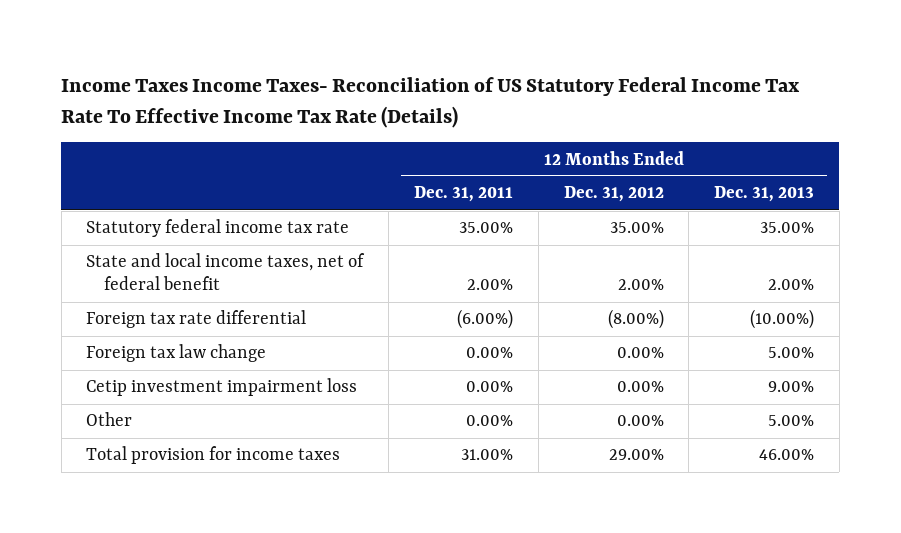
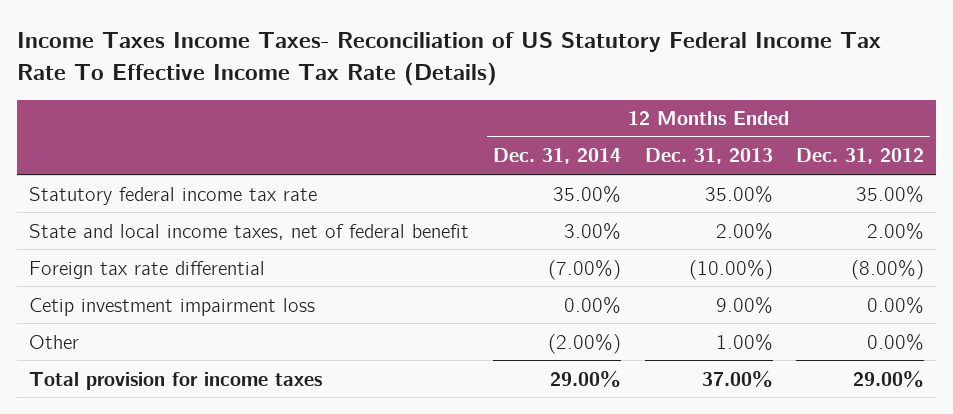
[414,186,514,203] Dec. 31, 2011 -> none
none -> [492,148,621,165] Dec. 31, 2014
[86,344,267,363] Foreign tax law change -> none
[768,415,815,427] 5.00% -> [715,333,773,351] 1.00%
[759,449,815,461] 46.00% -> [701,370,773,387] 37.00%

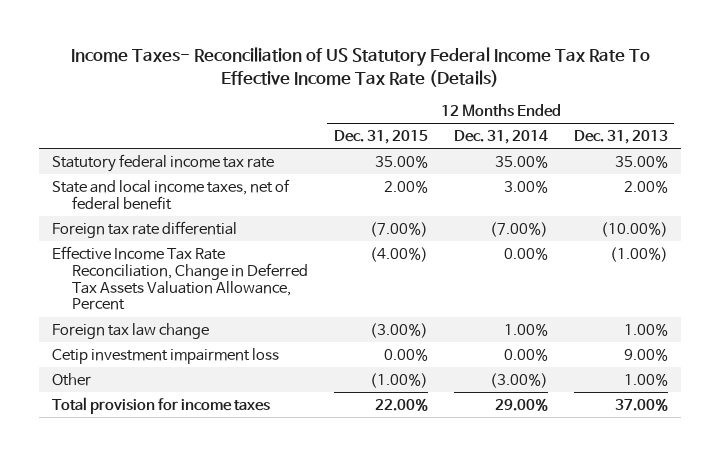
[17,32,882,86] Income Taxes Income Taxes- Reconciliation of US Statutory Federal Income Tax Rate To Effective Income Tax Rate (Details) -> [70,47,650,87] Income Taxes- Reconciliation of US Statutory Federal Income Tax Rate To Effective Income Tax Rate (Details)
[796,148,925,165] Dec. 31, 2012 -> none
none -> [333,129,428,144] Dec. 31, 2015
none -> [51,245,308,311] Effective Income Tax Rate Reconciliation, Change in Deferred Tax Assets Valuation Allowance, Percent
none -> [51,322,209,339] Foreign tax law change
[547,333,621,354] (2.00%) -> [489,372,548,388] (3.00%)

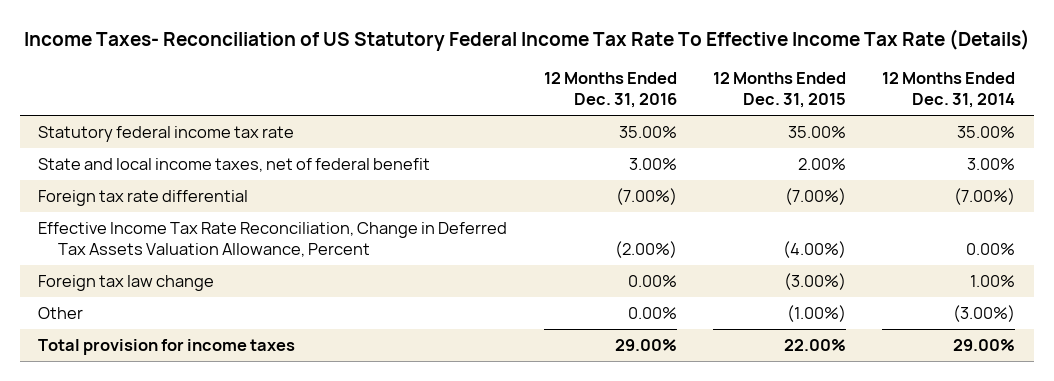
[573,129,668,144] Dec. 31, 2013 -> none
none -> [543,72,677,109] 12 Months Ended Dec. 31, 2016
[51,347,279,364] Cetip investment impairment loss -> none

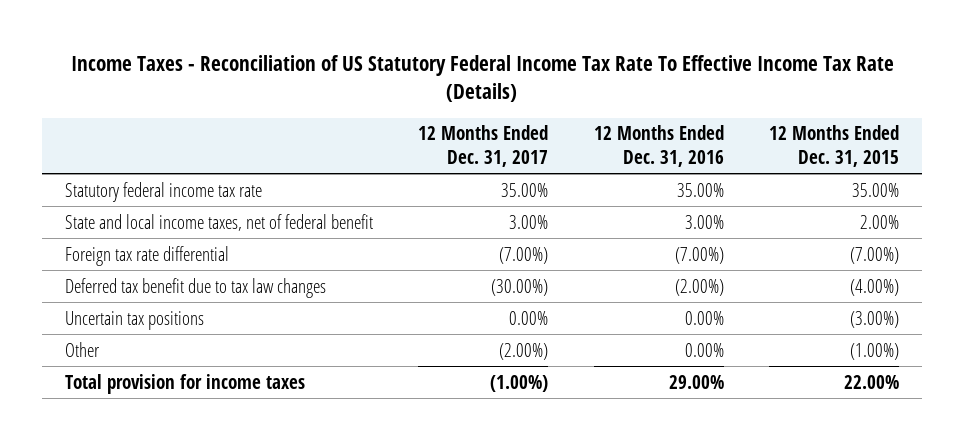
[23,28,1030,51] Income Taxes- Reconciliation of US Statutory Federal Income Tax Rate To Effective Income Tax Rate (Details) -> [71,54,895,103] Income Taxes - Reconciliation of US Statutory Federal Income Tax Rate To Effective Income Tax Rate (Details)
[882,72,1016,109] 12 Months Ended Dec. 31, 2014 -> none
none -> [418,125,549,167] 12 Months Ended Dec. 31, 2017
[38,221,508,257] Effective Income Tax Rate Reconciliation, Change in Deferred Tax Assets Valuation Allowance, Percent -> [64,277,326,298] Deferred tax benefit due to tax law changes
[38,274,215,291] Foreign tax law change -> [64,310,204,330] Uncertain tax positions

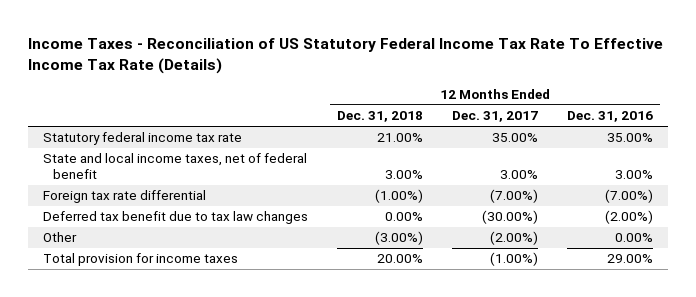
[769,125,900,167] 12 Months Ended Dec. 31, 2015 -> none
none -> [336,111,423,123] Dec. 31, 2018
[64,310,204,330] Uncertain tax positions -> none

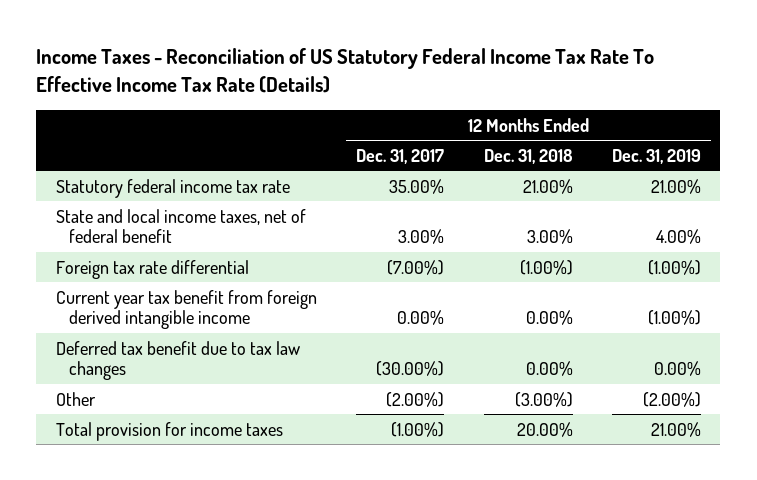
[567,111,654,123] Dec. 31, 2016 -> none
none -> [611,148,701,164] Dec. 31, 2019
none -> [56,289,318,330] Current year tax benefit from foreign derived intangible income

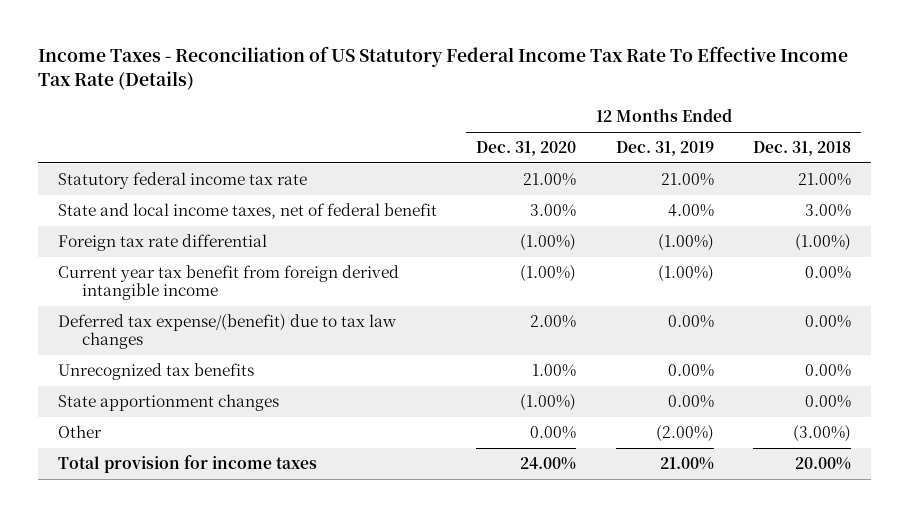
[356,148,445,164] Dec. 31, 2017 -> none
none -> [476,141,577,157] Dec. 31, 2020
[56,340,301,381] Deferred tax benefit due to tax law changes -> [57,313,396,350] Deferred tax expense/(benefit) due to tax law changes
none -> [57,362,254,380] Unrecognized tax benefits
none -> [57,393,279,411] State apportionment changes

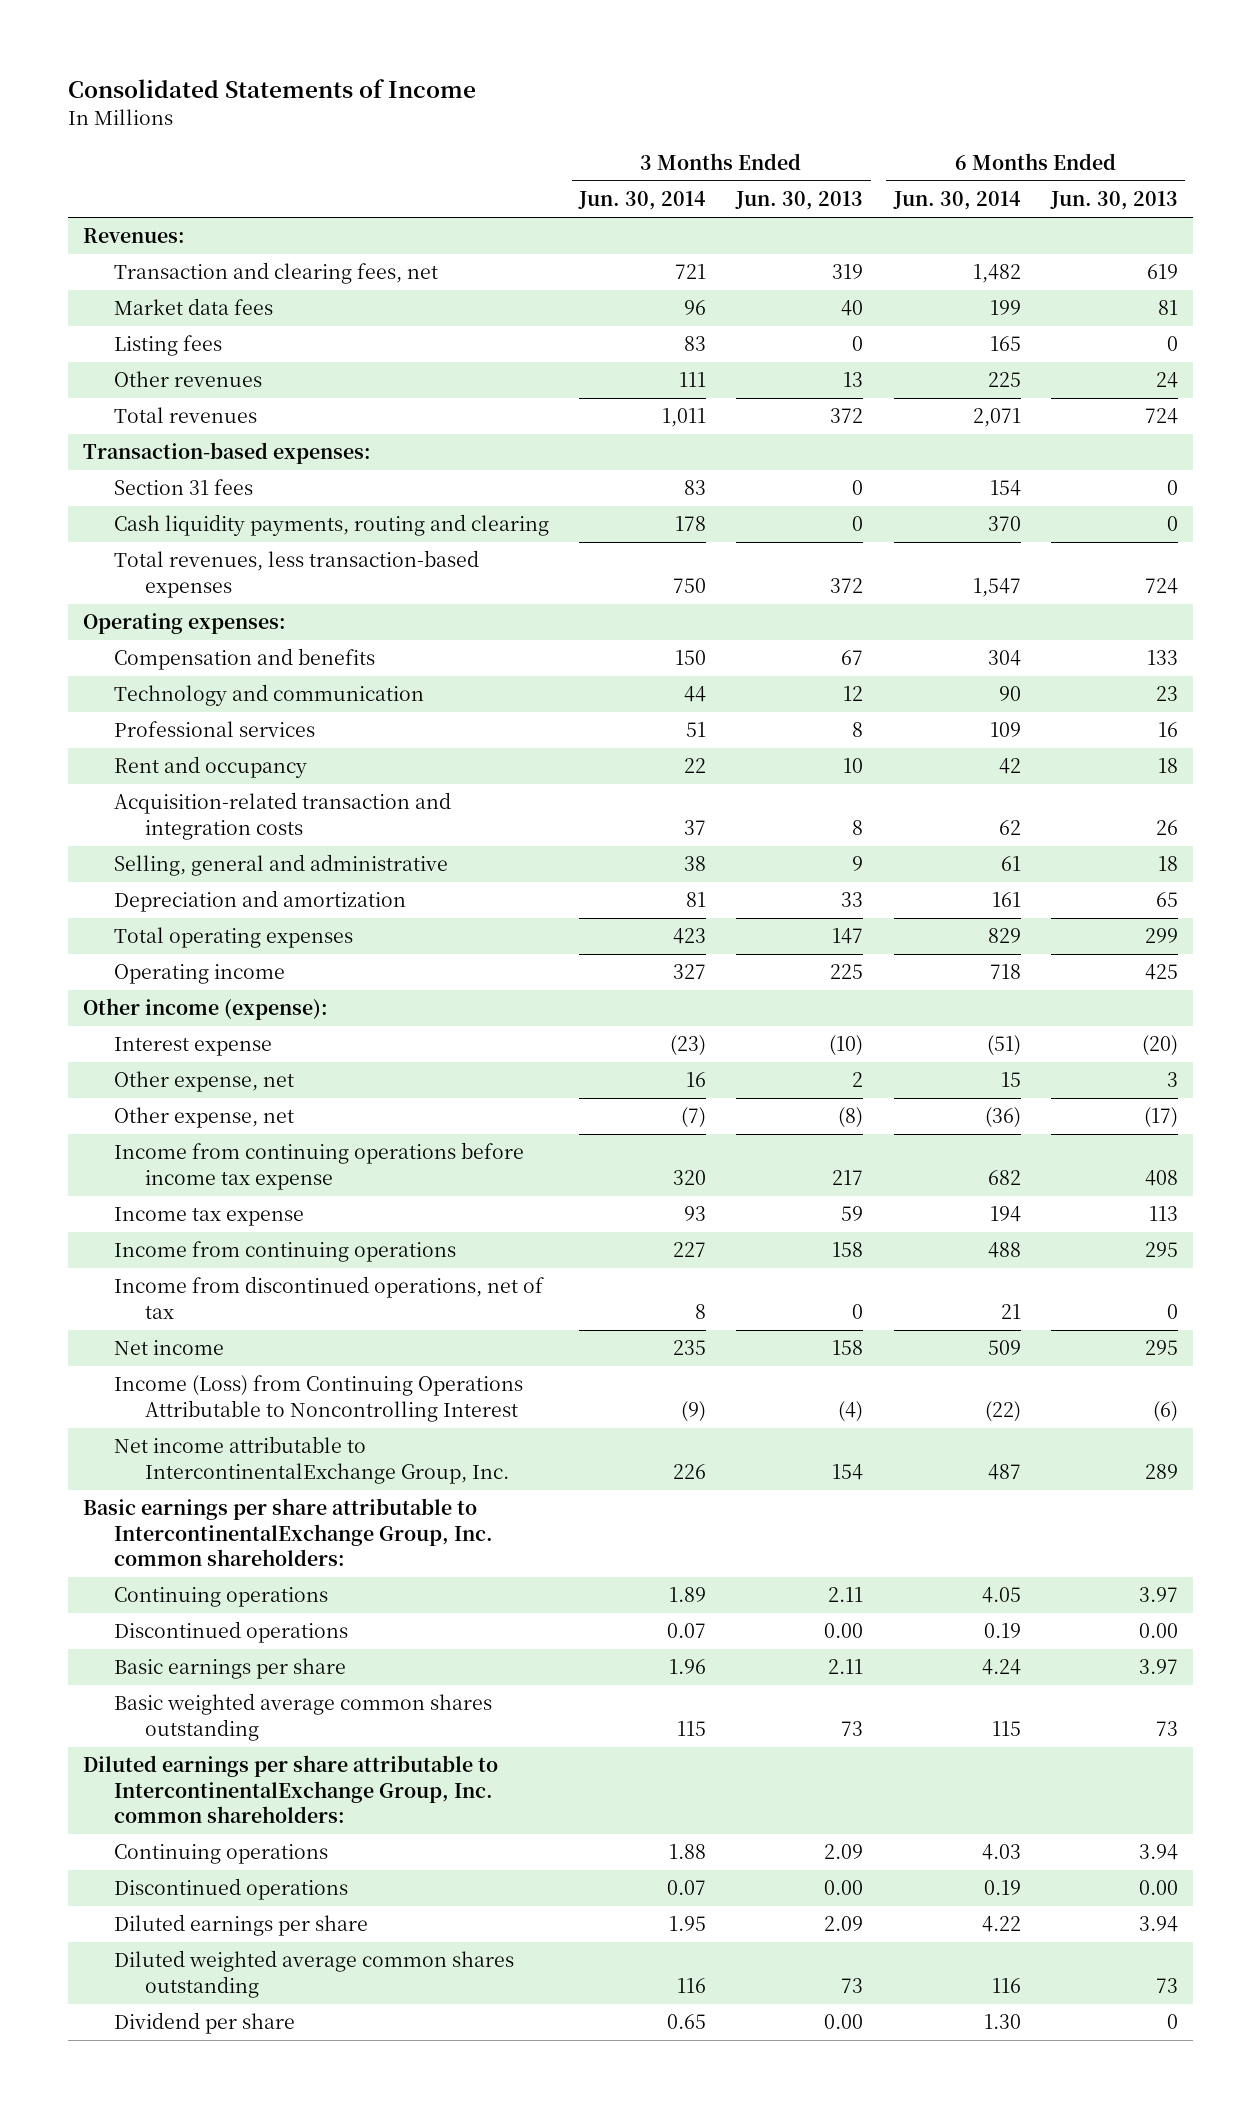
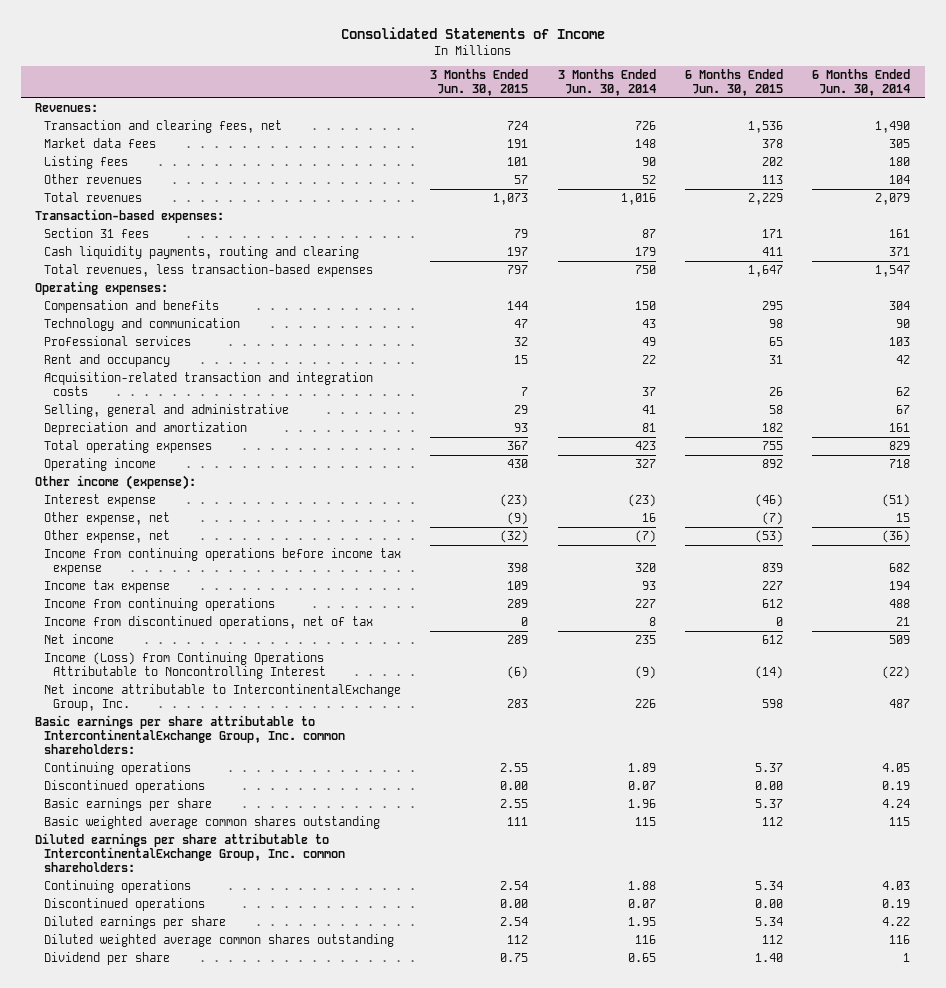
[735,191,864,211] Jun. 30, 2013 -> none
[1049,191,1178,211] Jun. 30, 2013 -> none
none -> [430,69,529,97] 3 Months Ended Jun. 30, 2015
none -> [684,69,783,97] 6 Months Ended Jun. 30, 2015
[675,264,707,280] 721 -> [634,120,656,130] 726
[972,264,1021,284] 1,482 -> [875,120,911,133] 1,490
[684,300,707,316] 96 -> [634,138,656,148] 148
[989,300,1021,316] 199 -> [889,138,911,148] 305
[684,336,707,352] 83 -> [641,156,656,166] 90
[989,336,1021,352] 165 -> [889,156,911,166] 180
[679,372,707,388] 111 -> [641,174,656,184] 52
[987,372,1021,388] 225 -> [889,174,911,184] 104
[662,408,707,428] 1,011 -> [620,192,656,205] 1,016
[972,408,1021,428] 2,071 -> [875,192,911,205] 2,079
[684,480,707,496] 83 -> [641,228,656,238] 87
[989,480,1021,497] 154 -> [889,228,911,238] 161
[675,516,707,532] 178 -> [634,246,656,256] 179
[987,516,1021,532] 370 -> [889,246,911,256] 371
[684,686,707,703] 44 -> [641,318,656,328] 43
[686,722,707,738] 51 -> [641,336,656,346] 49
[989,722,1021,738] 109 -> [889,336,911,346] 103
[684,856,707,872] 38 -> [641,404,656,414] 41
[1000,856,1021,872] 61 -> [896,404,911,414] 67
[983,2014,1021,2030] 1.30 -> [903,952,911,962] 1

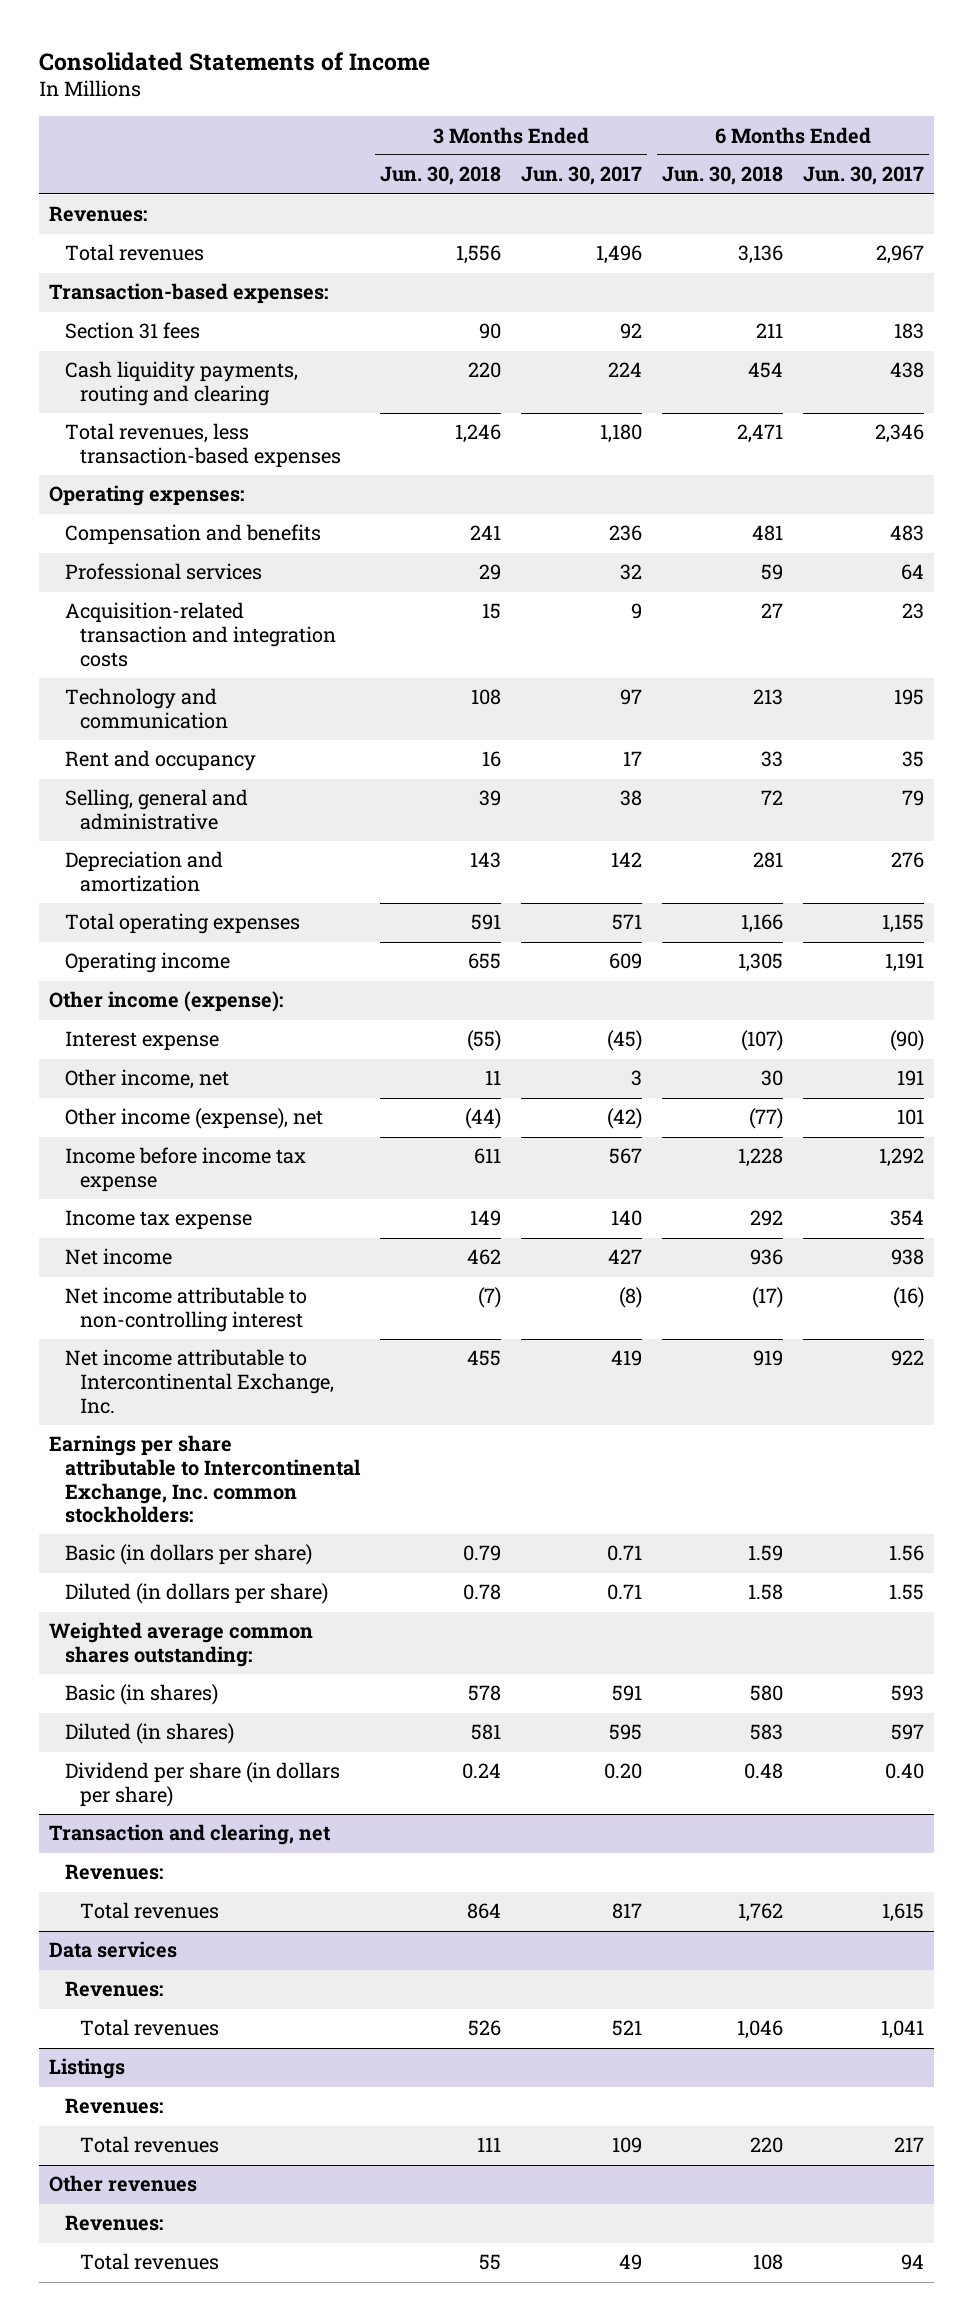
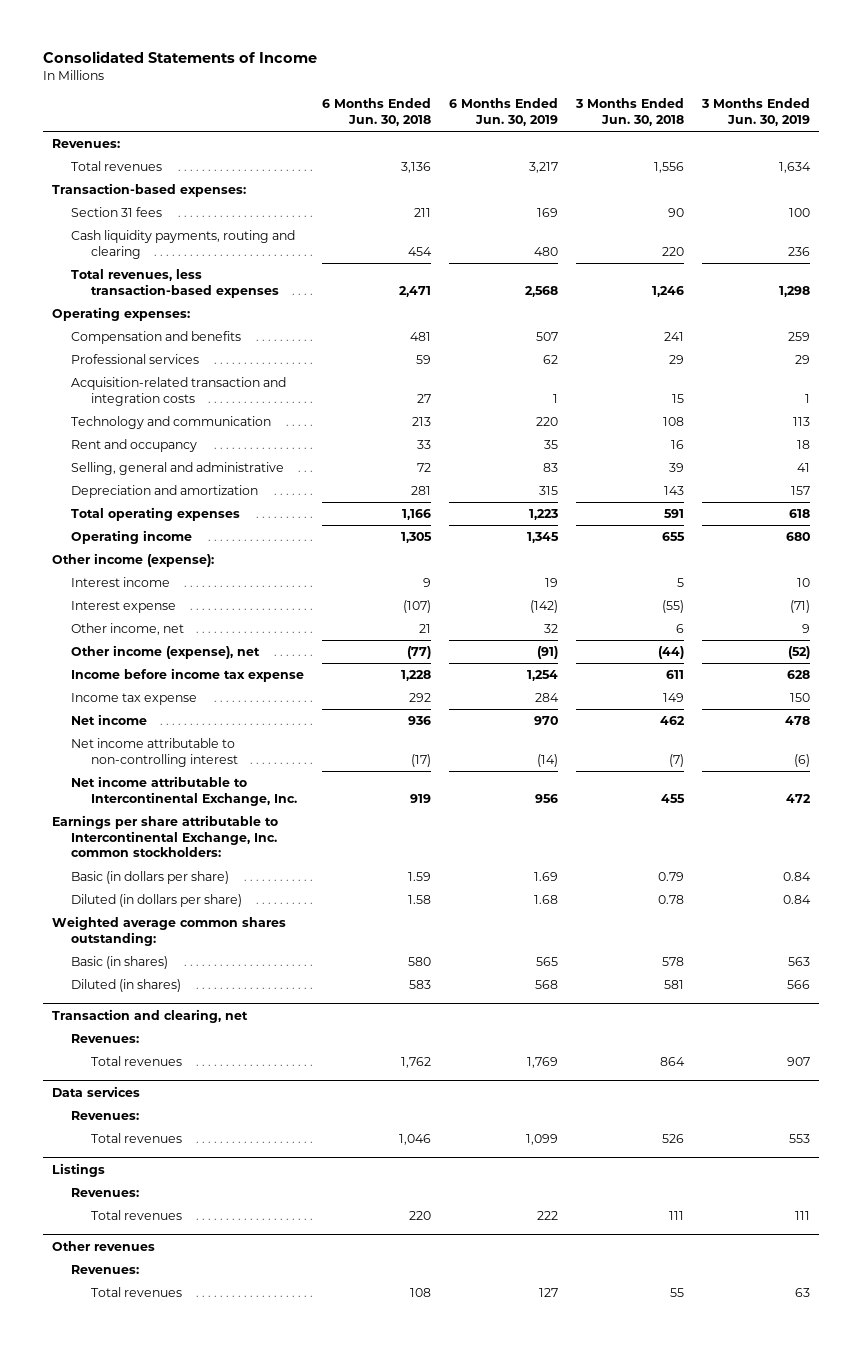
[520,166,642,186] Jun. 30, 2017 -> none
[802,166,924,186] Jun. 30, 2017 -> none
none -> [449,98,559,126] 6 Months Ended Jun. 30, 2019
none -> [700,98,810,126] 3 Months Ended Jun. 30, 2019
none -> [71,576,171,587] Interest income
[484,1070,501,1086] 11 -> [675,623,684,633] 6
[760,1070,783,1087] 30 -> [419,623,432,633] 21
[64,1762,340,1808] Dividend per share (in dollars per share) -> none

